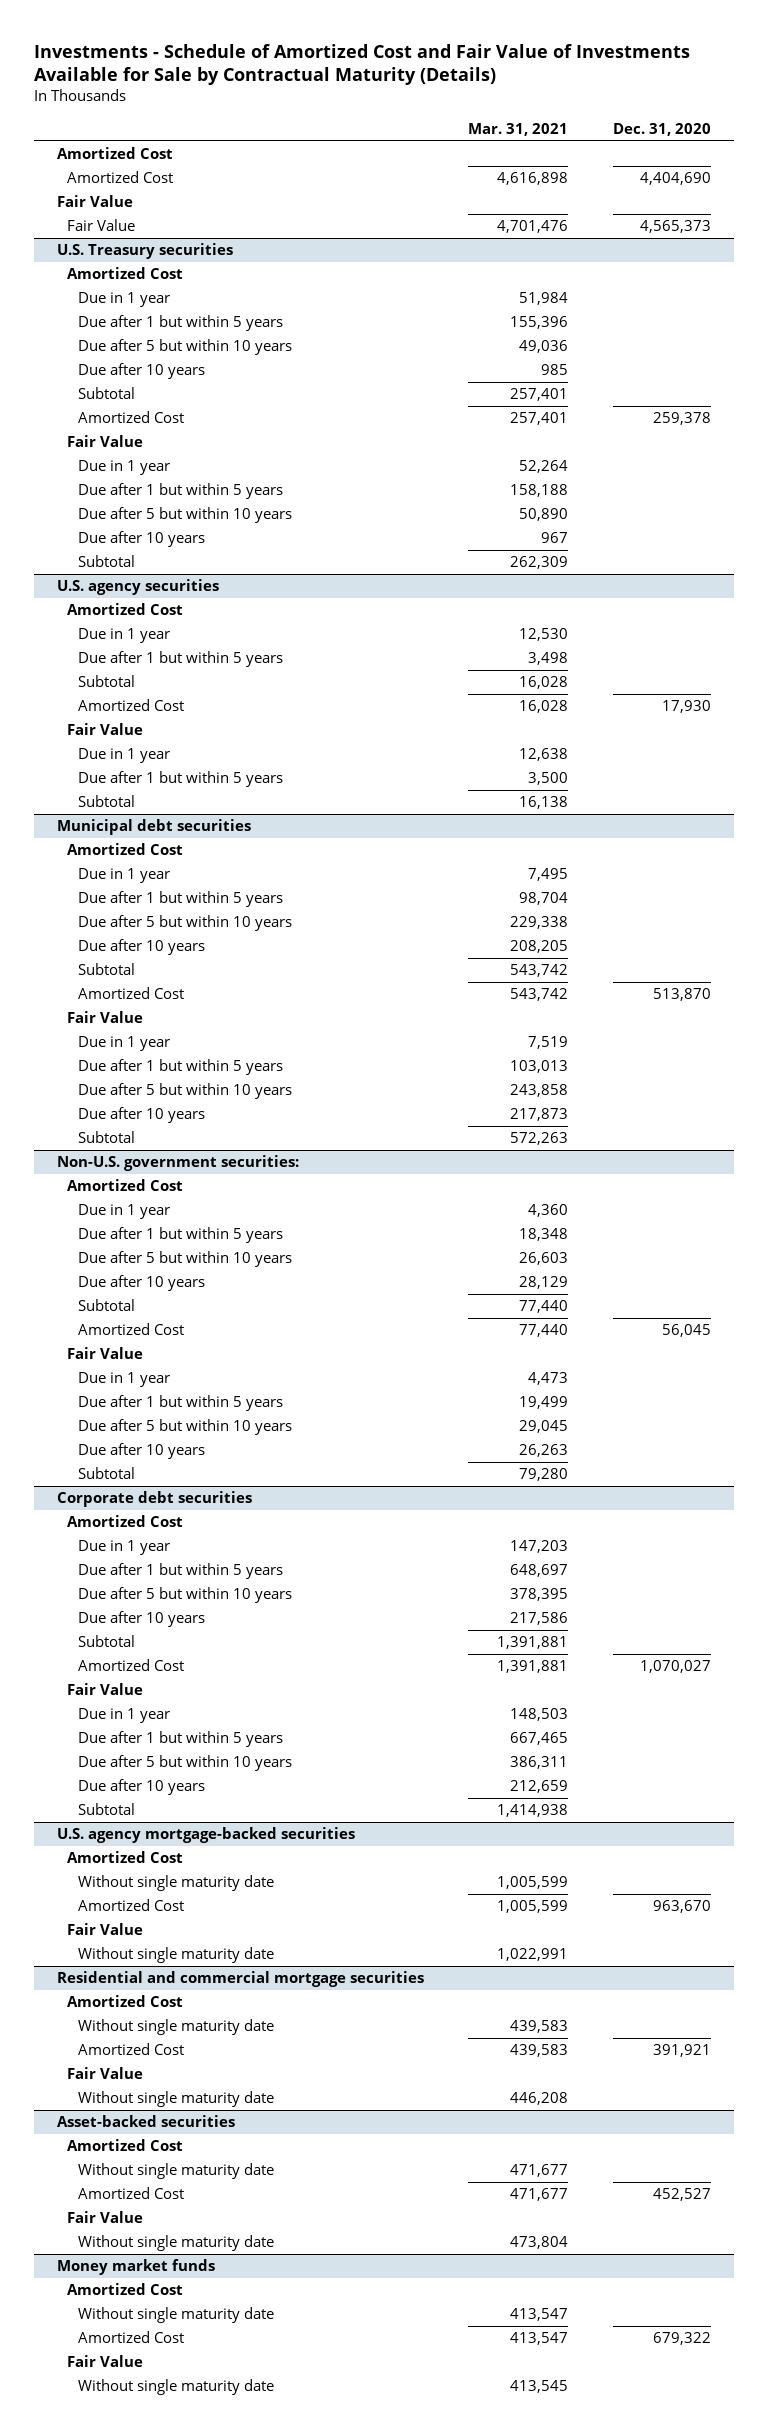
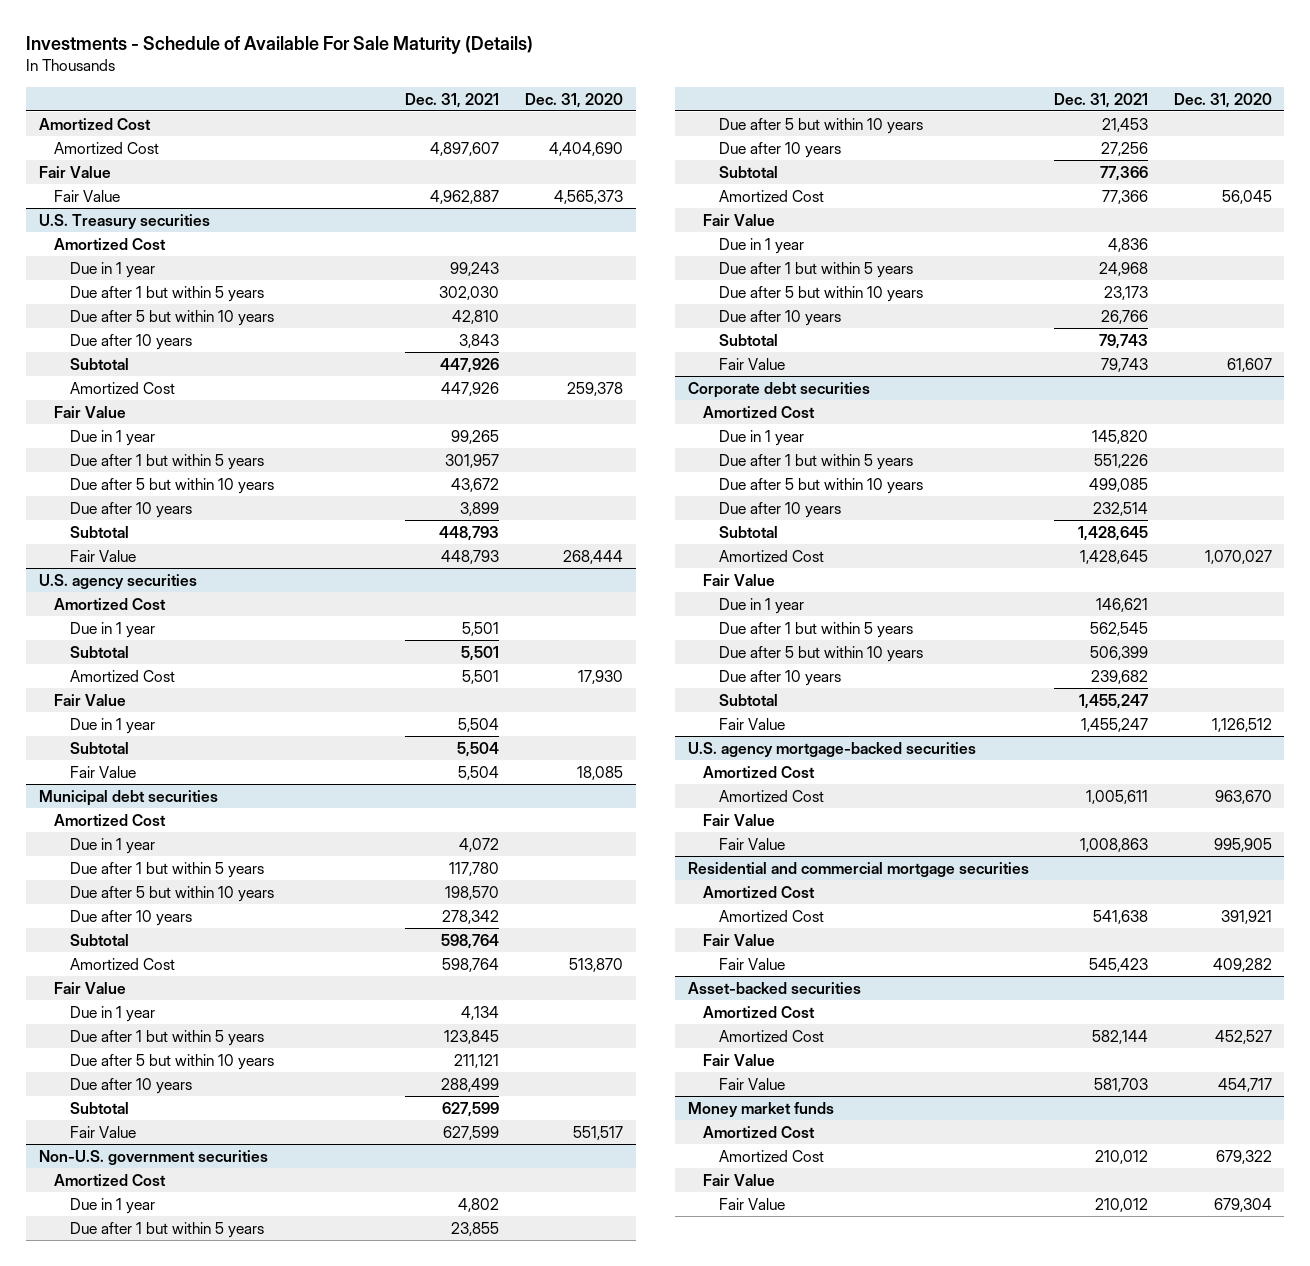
[34,43,691,86] Investments - Schedule of Amortized Cost and Fair Value of Investments Available for Sale by Contractual Maturity (Details) -> [25,36,533,55] Investments - Schedule of Available For Sale Maturity (Details)
[468,122,569,136] Mar. 31, 2021 -> none
none -> [405,92,500,108] Dec. 31, 2021
none -> [70,549,137,562] Fair Value
[77,651,283,668] Due after 1 but within 5 years -> none
[77,771,283,788] Due after 1 but within 5 years -> none
none -> [70,765,137,778] Fair Value
none -> [70,1125,137,1138] Fair Value
[56,1155,299,1172] Non-U.S. government securities: -> [38,1149,268,1165] Non-U.S. government securities
none -> [718,357,785,370] Fair Value
none -> [718,717,785,730] Fair Value
[77,1875,274,1892] Without single maturity date -> none
[77,1947,274,1964] Without single maturity date -> none
none -> [718,837,785,850] Fair Value
[77,2019,274,2036] Without single maturity date -> none
[77,2091,274,2108] Without single maturity date -> none
none -> [718,957,785,970] Fair Value
[77,2163,274,2180] Without single maturity date -> none
[77,2235,274,2252] Without single maturity date -> none
none -> [718,1077,785,1090] Fair Value
[77,2307,274,2324] Without single maturity date -> none
[77,2379,274,2396] Without single maturity date -> none
none -> [718,1197,785,1210] Fair Value

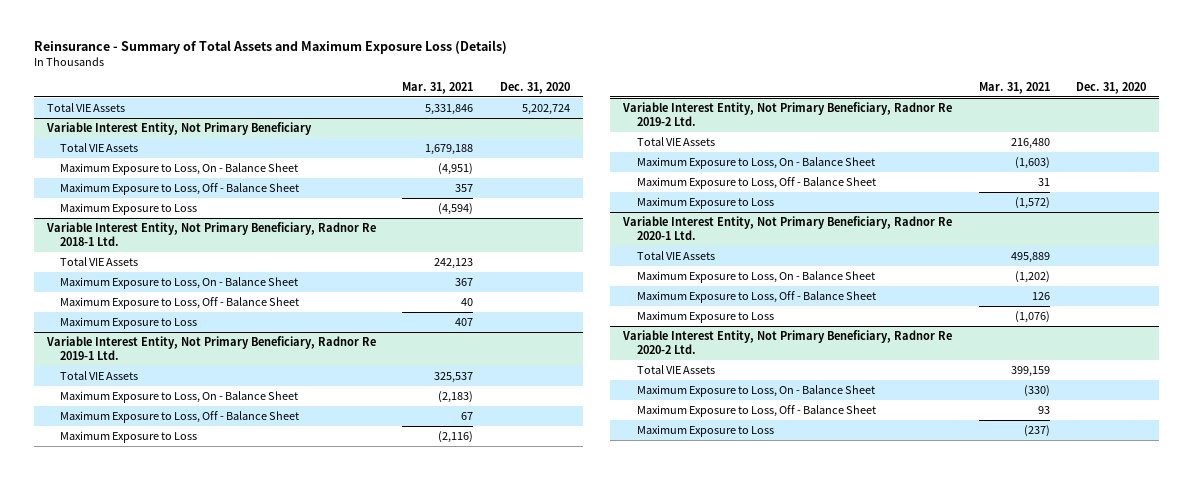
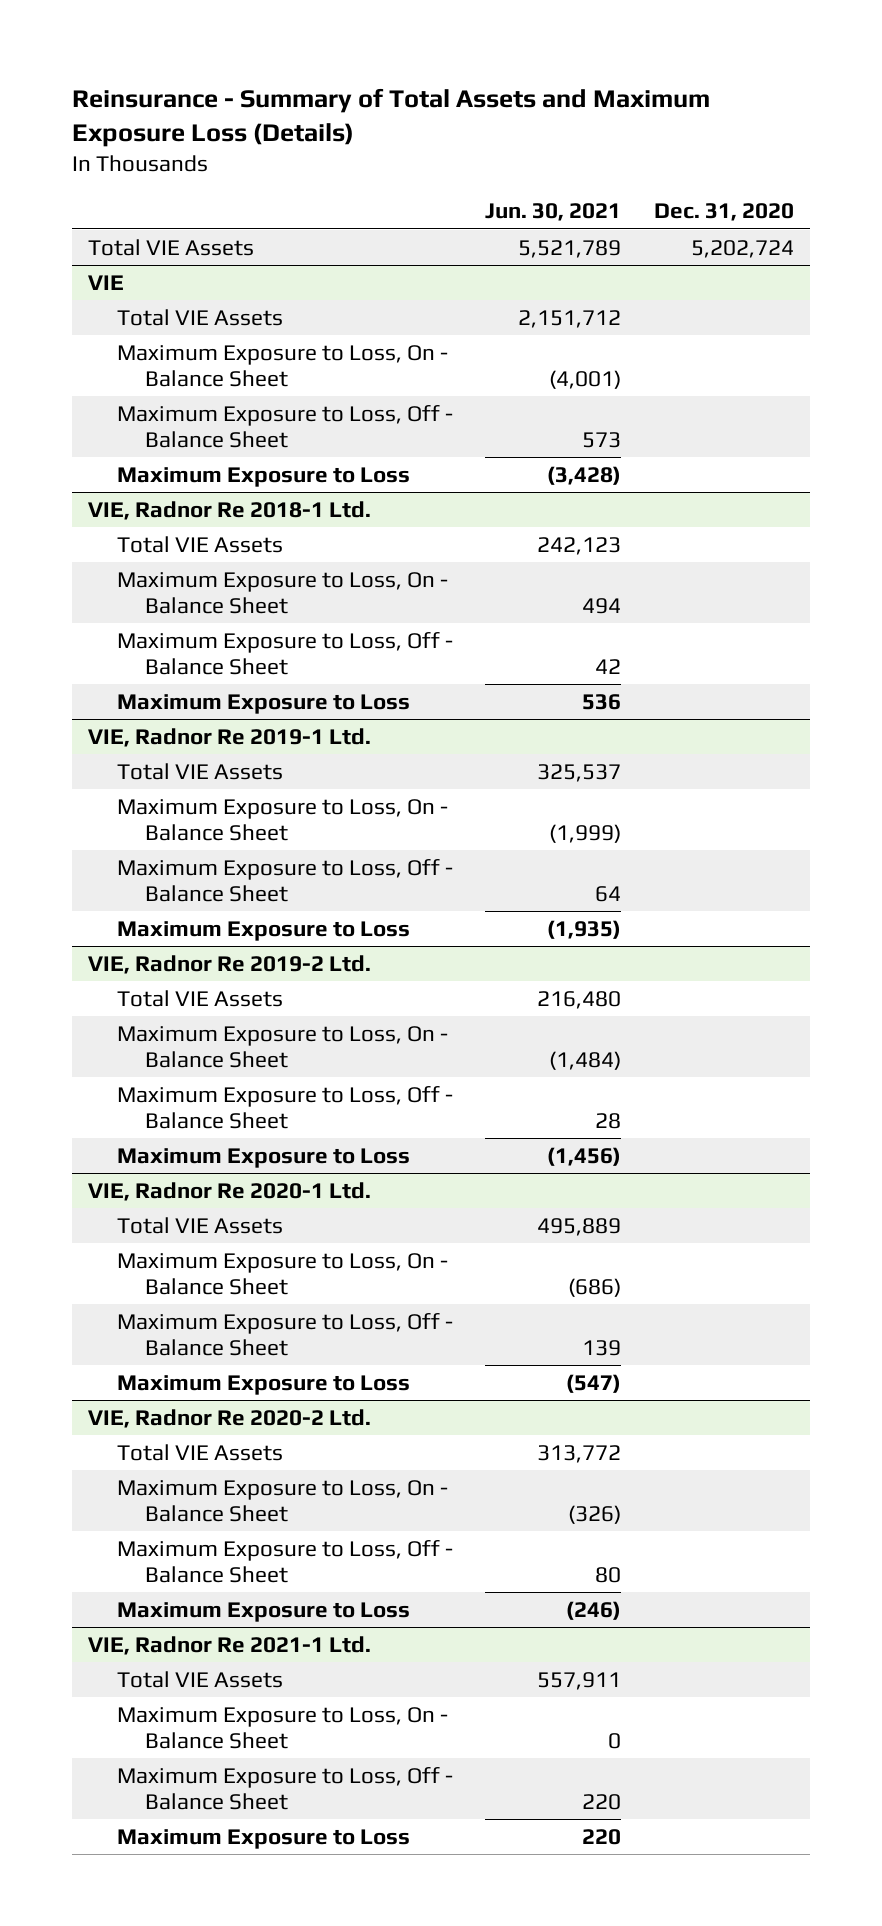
[402,81,474,94] Mar. 31, 2021 -> none
none -> [485,203,622,222] Jun. 30, 2021
[45,122,312,136] Variable Interest Entity, Not Primary Beneficiary -> [88,274,125,290] VIE
[45,222,376,246] Variable Interest Entity, Not Primary Beneficiary, Radnor Re 2018-1 Ltd. -> none
[60,257,139,267] Total VIE Assets -> none
[60,277,299,290] Maximum Exposure to Loss, On - Balance Sheet -> none
[60,297,300,310] Maximum Exposure to Loss, Off - Balance Sheet -> none
[60,317,198,330] Maximum Exposure to Loss -> none
[45,336,376,360] Variable Interest Entity, Not Primary Beneficiary, Radnor Re 2019-1 Ltd. -> none
[60,371,139,381] Total VIE Assets -> none
[60,391,299,404] Maximum Exposure to Loss, On - Balance Sheet -> none
[60,411,300,424] Maximum Exposure to Loss, Off - Balance Sheet -> none
[60,431,198,444] Maximum Exposure to Loss -> none
[622,102,953,126] Variable Interest Entity, Not Primary Beneficiary, Radnor Re 2019-2 Ltd. -> none
[636,137,715,147] Total VIE Assets -> none
[636,157,875,170] Maximum Exposure to Loss, On - Balance Sheet -> none
[636,177,876,190] Maximum Exposure to Loss, Off - Balance Sheet -> none
[636,197,774,210] Maximum Exposure to Loss -> none
[622,216,953,240] Variable Interest Entity, Not Primary Beneficiary, Radnor Re 2020-1 Ltd. -> none
[636,251,715,261] Total VIE Assets -> none
[636,271,875,284] Maximum Exposure to Loss, On - Balance Sheet -> none
[636,291,876,304] Maximum Exposure to Loss, Off - Balance Sheet -> none
[636,311,774,324] Maximum Exposure to Loss -> none
[622,330,953,354] Variable Interest Entity, Not Primary Beneficiary, Radnor Re 2020-2 Ltd. -> none
[636,365,715,375] Total VIE Assets -> none
[636,385,875,398] Maximum Exposure to Loss, On - Balance Sheet -> none
[636,405,876,418] Maximum Exposure to Loss, Off - Balance Sheet -> none
[636,425,774,438] Maximum Exposure to Loss -> none
none -> [88,500,372,520] VIE, Radnor Re 2018-1 Ltd.
none -> [116,535,283,553] Total VIE Assets
none -> [116,571,448,615] Maximum Exposure to Loss, On - Balance Sheet
none -> [116,631,453,676] Maximum Exposure to Loss, Off - Balance Sheet
none -> [116,693,410,714] Maximum Exposure to Loss
none -> [88,727,372,747] VIE, Radnor Re 2019-1 Ltd.
none -> [116,762,283,780] Total VIE Assets
none -> [116,798,448,842] Maximum Exposure to Loss, On - Balance Sheet
none -> [116,858,453,903] Maximum Exposure to Loss, Off - Balance Sheet
none -> [116,920,410,941] Maximum Exposure to Loss
none -> [88,954,372,974] VIE, Radnor Re 2019-2 Ltd.
none -> [116,989,283,1007] Total VIE Assets
none -> [116,1025,448,1069] Maximum Exposure to Loss, On - Balance Sheet
none -> [116,1085,453,1130] Maximum Exposure to Loss, Off - Balance Sheet
none -> [116,1147,410,1168] Maximum Exposure to Loss
none -> [88,1181,372,1201] VIE, Radnor Re 2020-1 Ltd.
none -> [116,1216,283,1234] Total VIE Assets
none -> [116,1252,448,1296] Maximum Exposure to Loss, On - Balance Sheet
none -> [116,1312,453,1357] Maximum Exposure to Loss, Off - Balance Sheet
none -> [116,1374,410,1395] Maximum Exposure to Loss
none -> [88,1408,372,1428] VIE, Radnor Re 2020-2 Ltd.
none -> [116,1443,283,1461] Total VIE Assets
none -> [116,1479,448,1523] Maximum Exposure to Loss, On - Balance Sheet
none -> [116,1539,453,1584] Maximum Exposure to Loss, Off - Balance Sheet
none -> [116,1601,410,1622] Maximum Exposure to Loss
none -> [88,1635,372,1655] VIE, Radnor Re 2021-1 Ltd.
none -> [116,1670,283,1688] Total VIE Assets
none -> [116,1706,448,1750] Maximum Exposure to Loss, On - Balance Sheet
none -> [116,1766,453,1811] Maximum Exposure to Loss, Off - Balance Sheet
none -> [116,1828,410,1849] Maximum Exposure to Loss

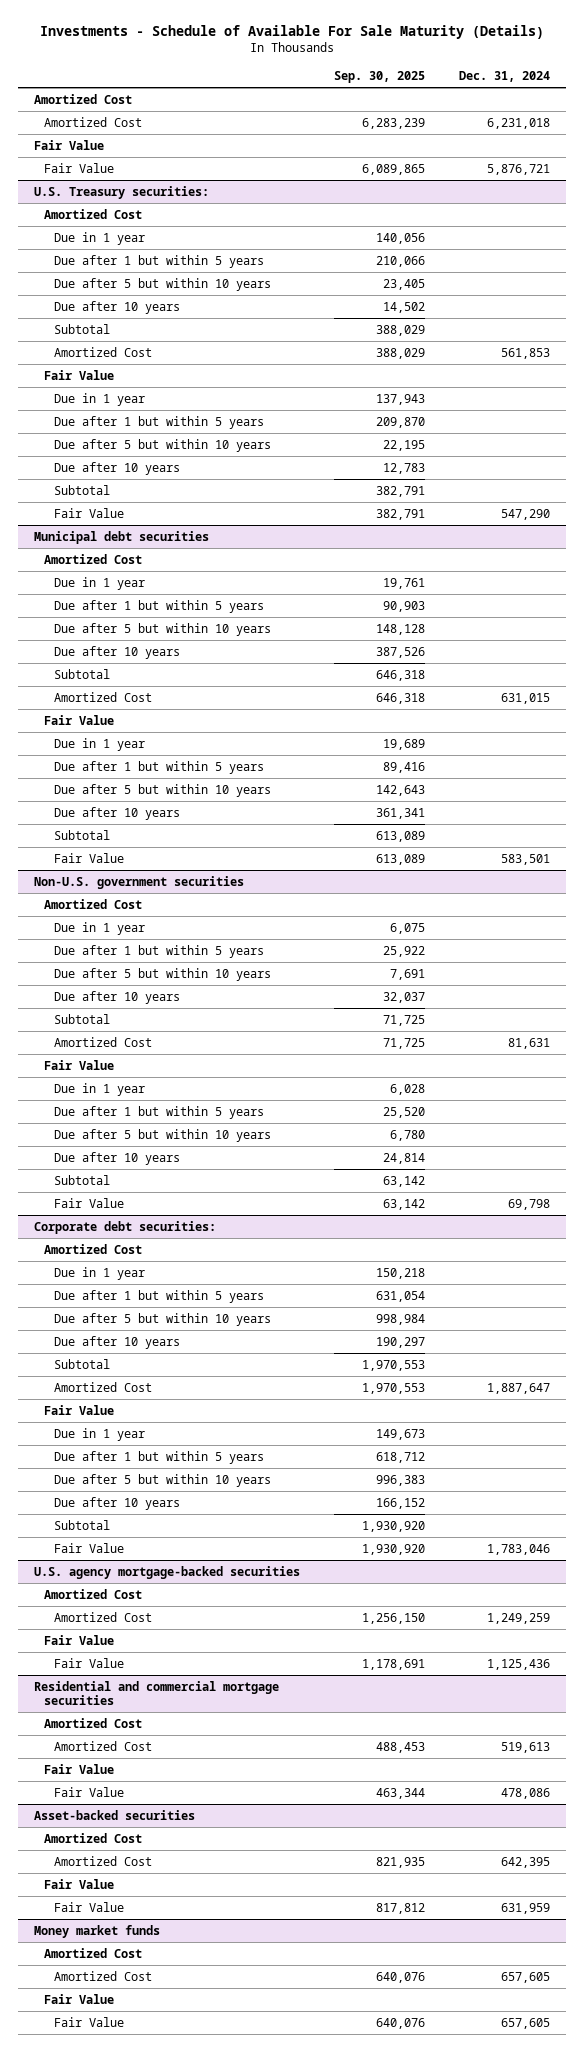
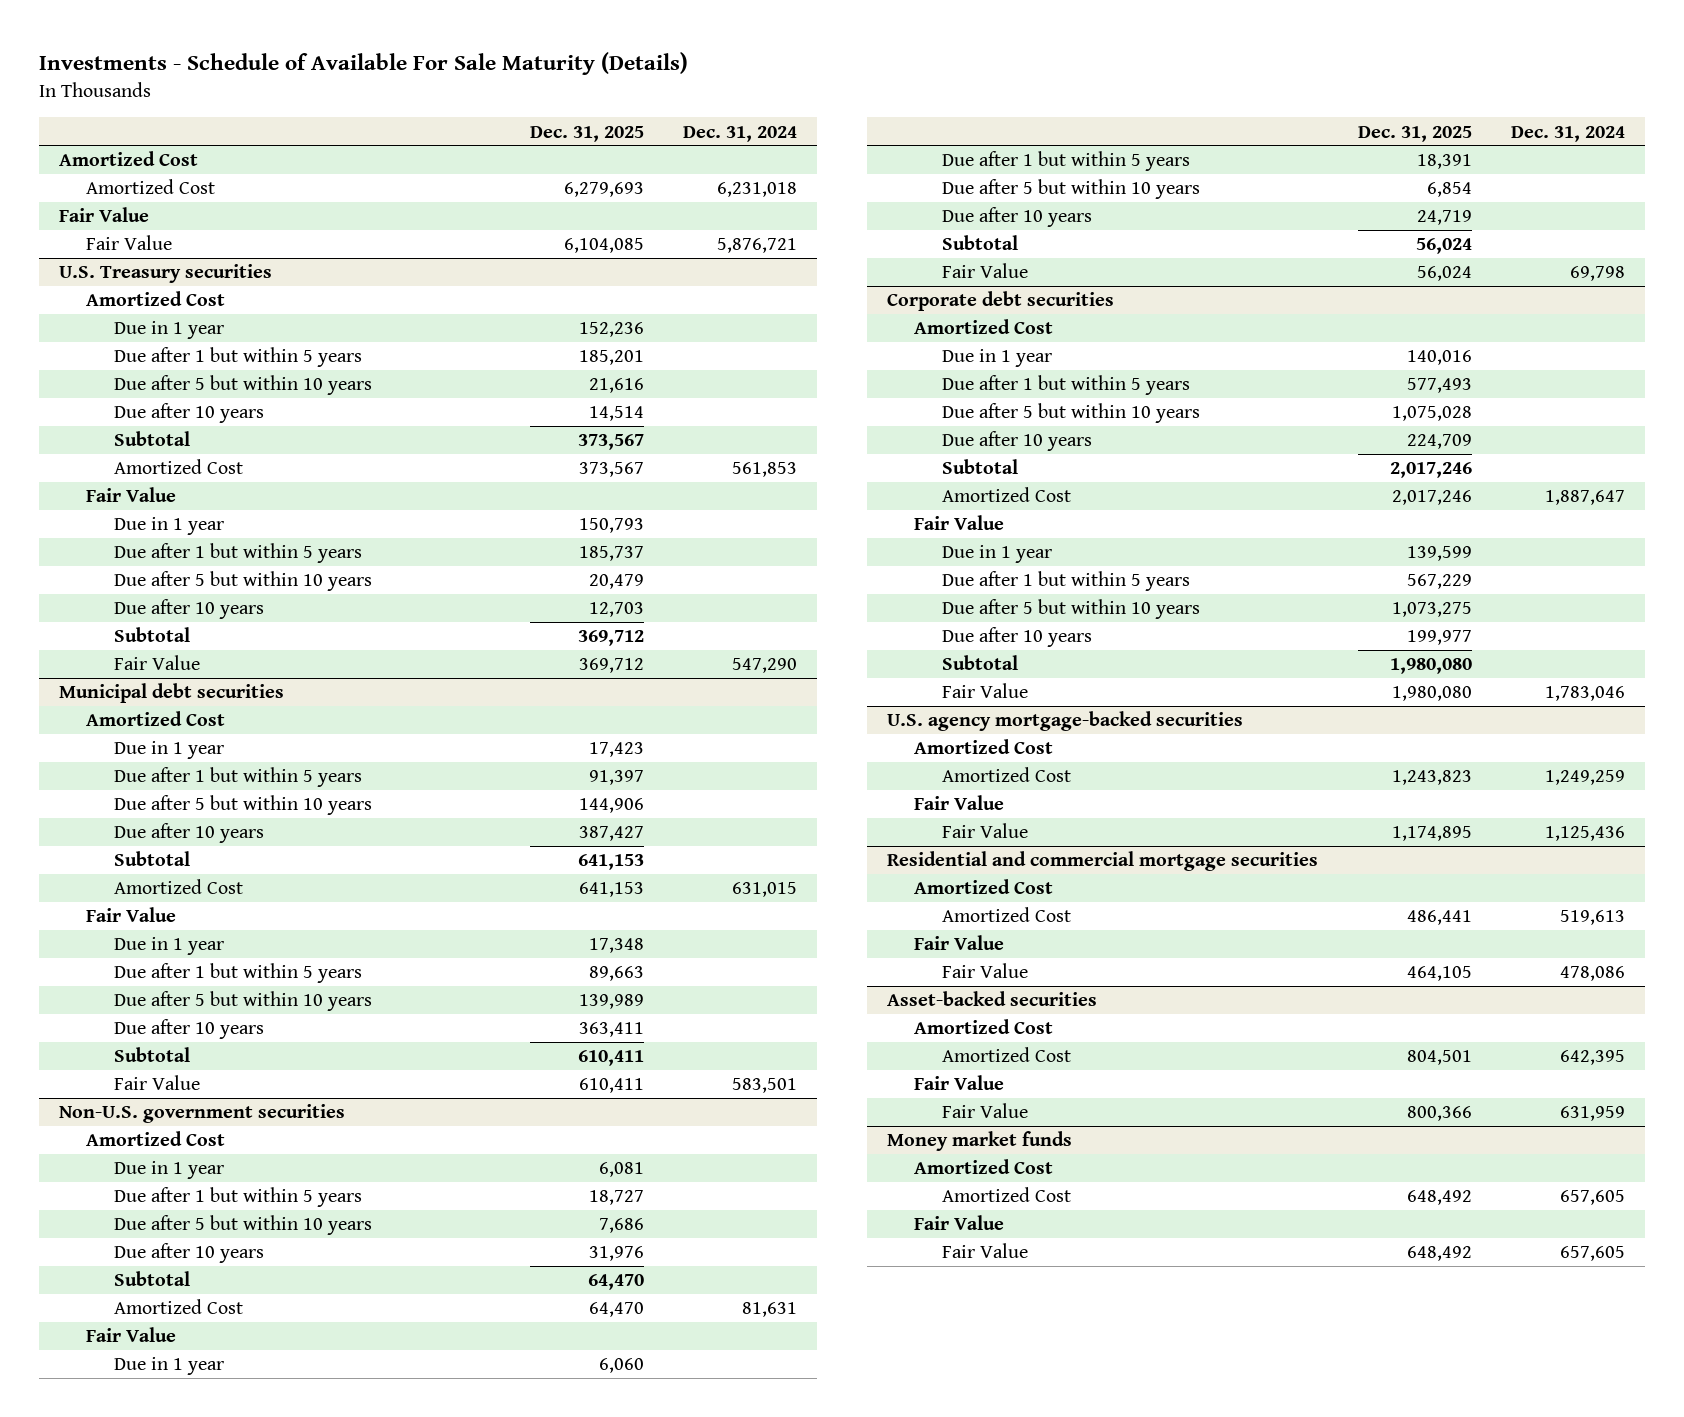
[333,71,425,84] Sep. 30, 2025 -> none
none -> [529,125,644,142] Dec. 31, 2025
[34,185,210,199] U.S. Treasury securities: -> [59,264,273,284] U.S. Treasury securities
[34,1220,217,1234] Corporate debt securities: -> [887,291,1115,312] Corporate debt securities

